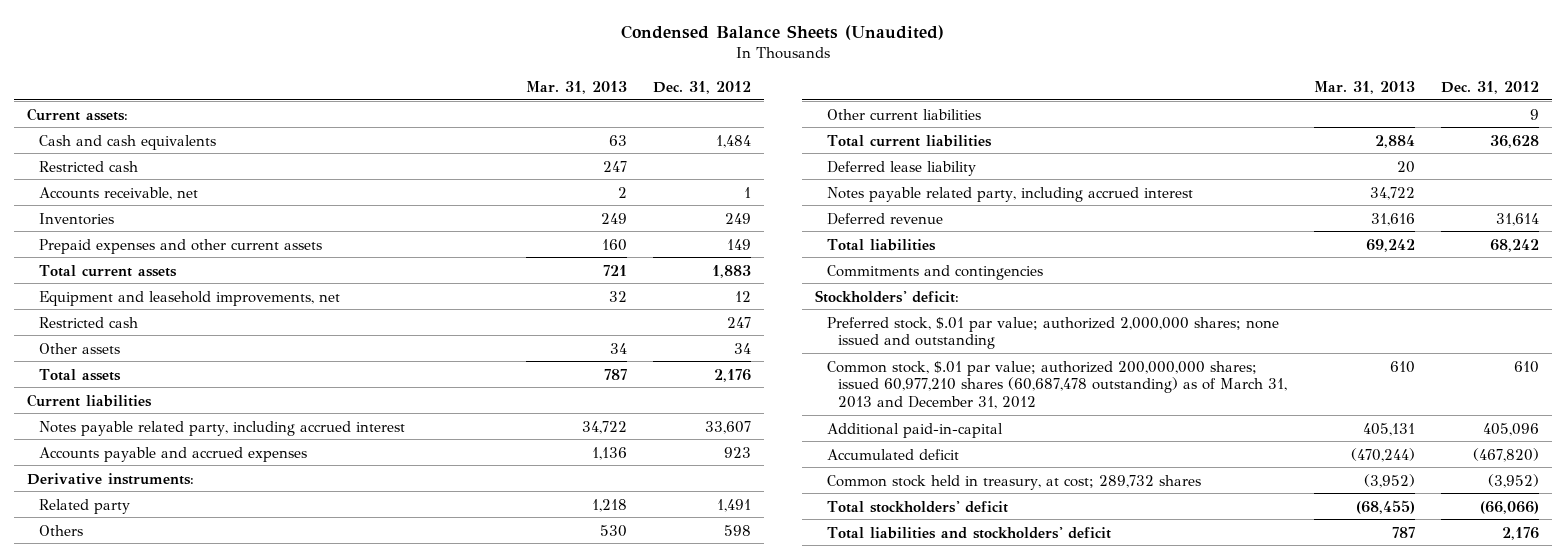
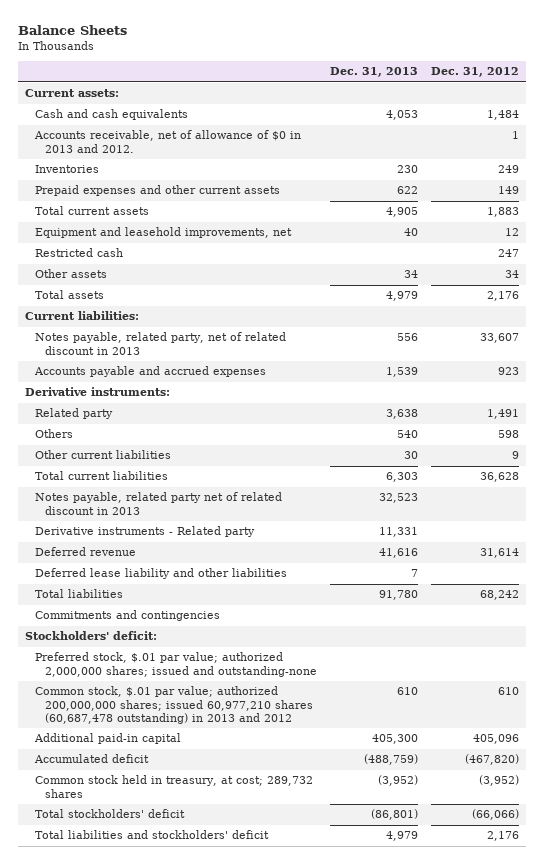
[620,24,944,40] Condensed Balance Sheets (Unaudited) -> [18,25,128,36] Balance Sheets
[525,80,627,94] Mar. 31, 2013 -> none
none -> [329,67,418,78] Dec. 31, 2013
[38,160,138,172] Restricted cash -> none
[38,186,198,200] Accounts receivable, net -> [33,130,301,153] Accounts receivable, net of allowance of $0 in 2013 and 2012.
[27,393,153,407] Current liabilities -> [24,311,139,321] Current liabilities:
[38,420,405,436] Notes payable related party, including accrued interest -> [34,332,286,355] Notes payable, related party, net of related discount in 2013
[826,160,976,176] Deferred lease liability -> none
[826,186,1193,202] Notes payable related party, including accrued interest -> [34,492,282,515] Notes payable, related party net of related discount in 2013
none -> [34,526,255,538] Derivative instruments - Related party
none -> [34,568,287,580] Deferred lease liability and other liabilities
[826,316,1279,350] Preferred stock, $.01 par value; authorized 2,000,000 shares; none issued and outstanding -> [34,652,317,677] Preferred stock, $.01 par value; authorized 2,000,000 shares; issued and outstanding-none
[826,360,1288,410] Common stock, $.01 par value; authorized 200,000,000 shares; issued 60,977,210 shares (60,687,478 outstanding) as of March 31, 2013 and December 31, 2012 -> [34,686,313,724] Common stock, $.01 par value; authorized 200,000,000 shares; issued 60,977,210 shares (60,687,478 outstanding) in 2013 and 2012
[826,422,1003,438] Additional paid-in-capital -> [33,733,181,745] Additional paid-in capital

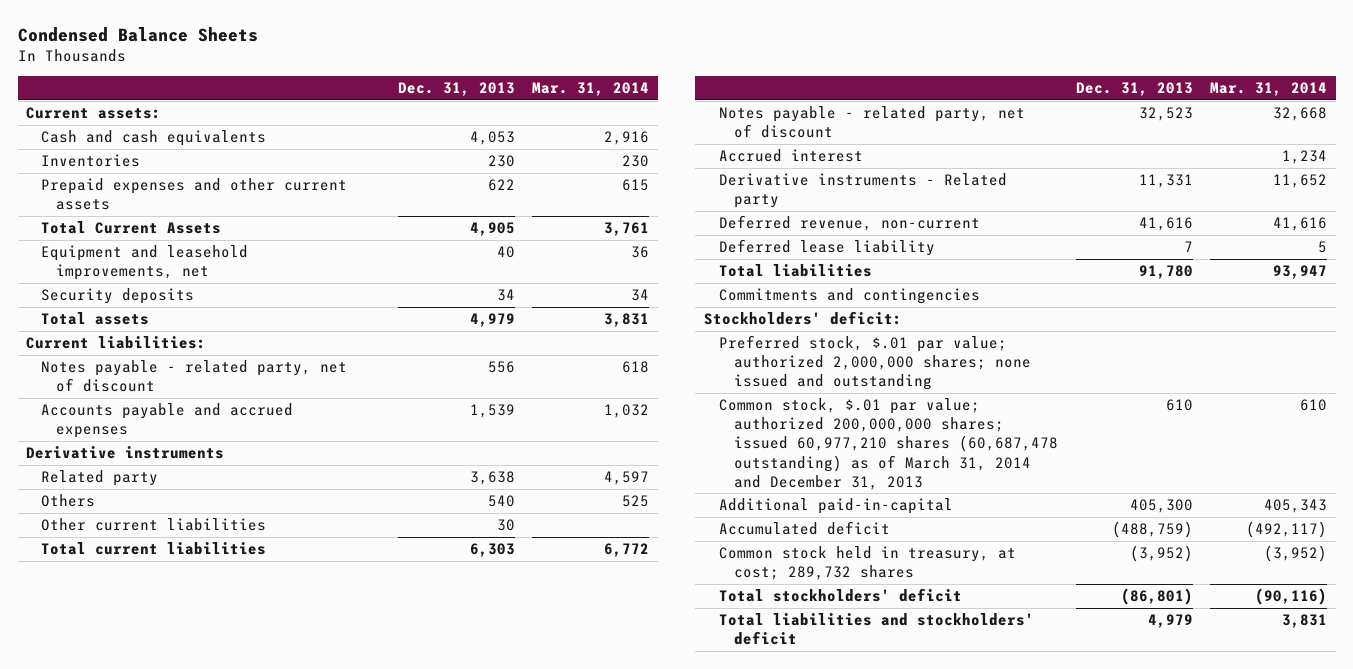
[18,25,128,36] Balance Sheets -> [17,26,258,42] Condensed Balance Sheets
[431,67,520,78] Dec. 31, 2012 -> none
none -> [532,82,650,97] Mar. 31, 2014
[33,130,301,153] Accounts receivable, net of allowance of $0 in 2013 and 2012. -> none
[34,206,149,216] Total current assets -> [41,221,222,235] Total Current Assets
[34,248,123,258] Restricted cash -> none
[34,269,107,279] Other assets -> none
none -> [41,288,195,305] Security deposits
[34,332,286,355] Notes payable, related party, net of related discount in 2013 -> [41,360,348,393] Notes payable - related party, net of discount
[24,387,170,397] Derivative instruments: -> [26,446,225,460] Derivative instruments
[34,492,282,515] Notes payable, related party net of related discount in 2013 -> [719,106,1026,139] Notes payable - related party, net of discount
none -> [719,149,864,163] Accrued interest
[34,547,136,557] Deferred revenue -> [719,215,981,232] Deferred revenue, non-current
[34,568,287,580] Deferred lease liability and other liabilities -> [719,239,936,257] Deferred lease liability
[34,652,317,677] Preferred stock, $.01 par value; authorized 2,000,000 shares; issued and outstanding-none -> [719,335,1032,391] Preferred stock, $.01 par value; authorized 2,000,000 shares; none issued and outstanding
[34,686,313,724] Common stock, $.01 par value; authorized 200,000,000 shares; issued 60,977,210 shares (60,687,478 outstanding) in 2013 and 2012 -> [719,398,1059,490] Common stock, $.01 par value; authorized 200,000,000 shares; issued 60,977,210 shares (60,687,478 outstanding) as of March 31, 2014 and December 31, 2013
[33,733,181,745] Additional paid-in capital -> [719,498,954,515] Additional paid-in-capital

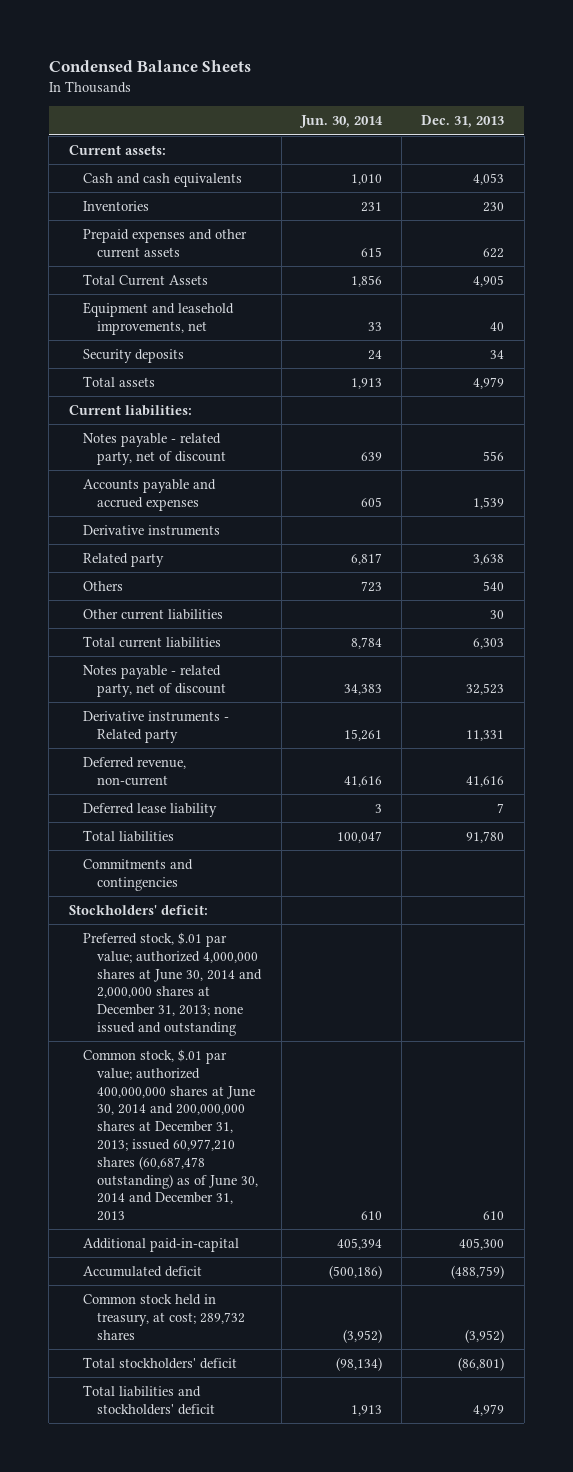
[532,82,650,97] Mar. 31, 2014 -> none
none -> [298,115,383,129] Jun. 30, 2014
[719,149,864,163] Accrued interest -> none
[719,335,1032,391] Preferred stock, $.01 par value; authorized 2,000,000 shares; none issued and outstanding -> [82,931,263,1036] Preferred stock, $.01 par value; authorized 4,000,000 shares at June 30, 2014 and 2,000,000 shares at December 31, 2013; none issued and outstanding
[719,398,1059,490] Common stock, $.01 par value; authorized 200,000,000 shares; issued 60,977,210 shares (60,687,478 outstanding) as of March 31, 2014 and December 31, 2013 -> [82,1048,259,1222] Common stock, $.01 par value; authorized 400,000,000 shares at June 30, 2014 and 200,000,000 shares at December 31, 2013; issued 60,977,210 shares (60,687,478 outstanding) as of June 30, 2014 and December 31, 2013

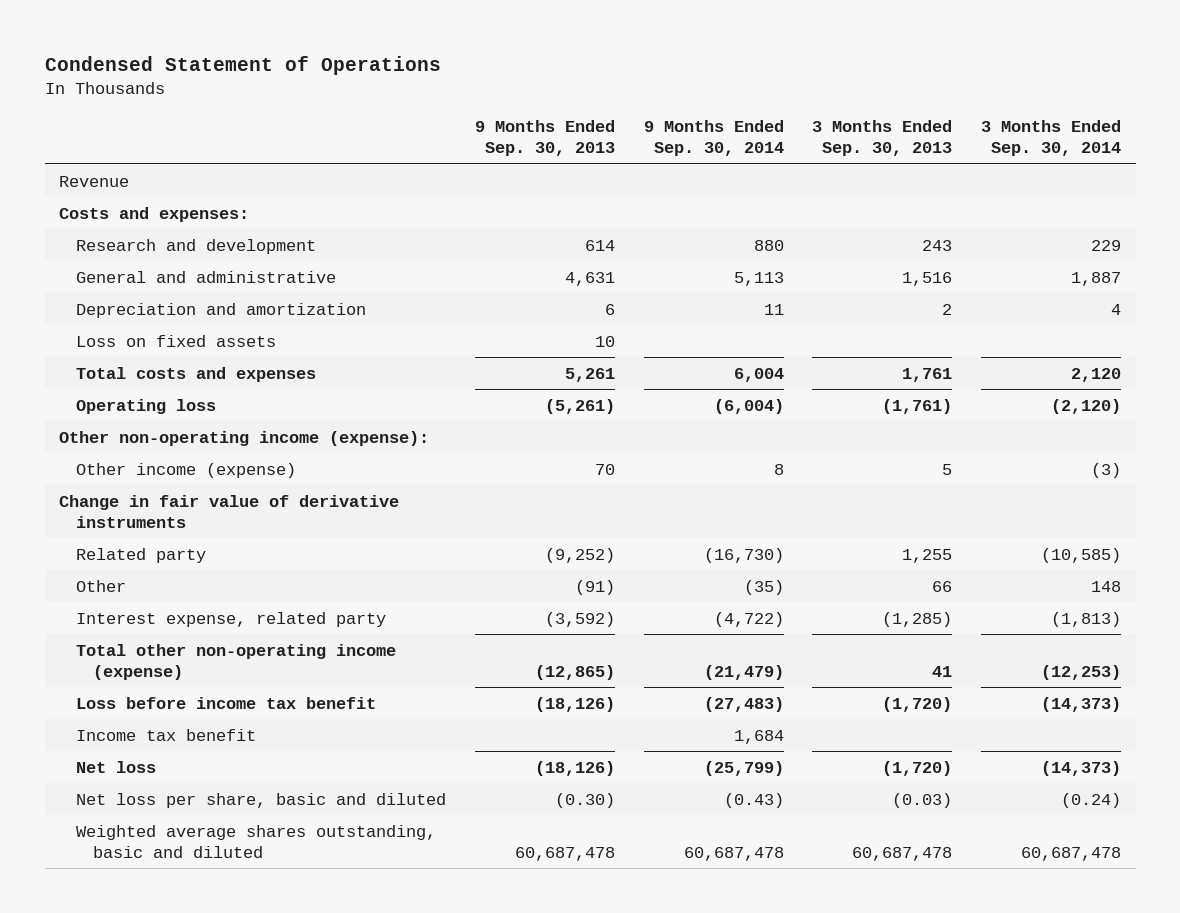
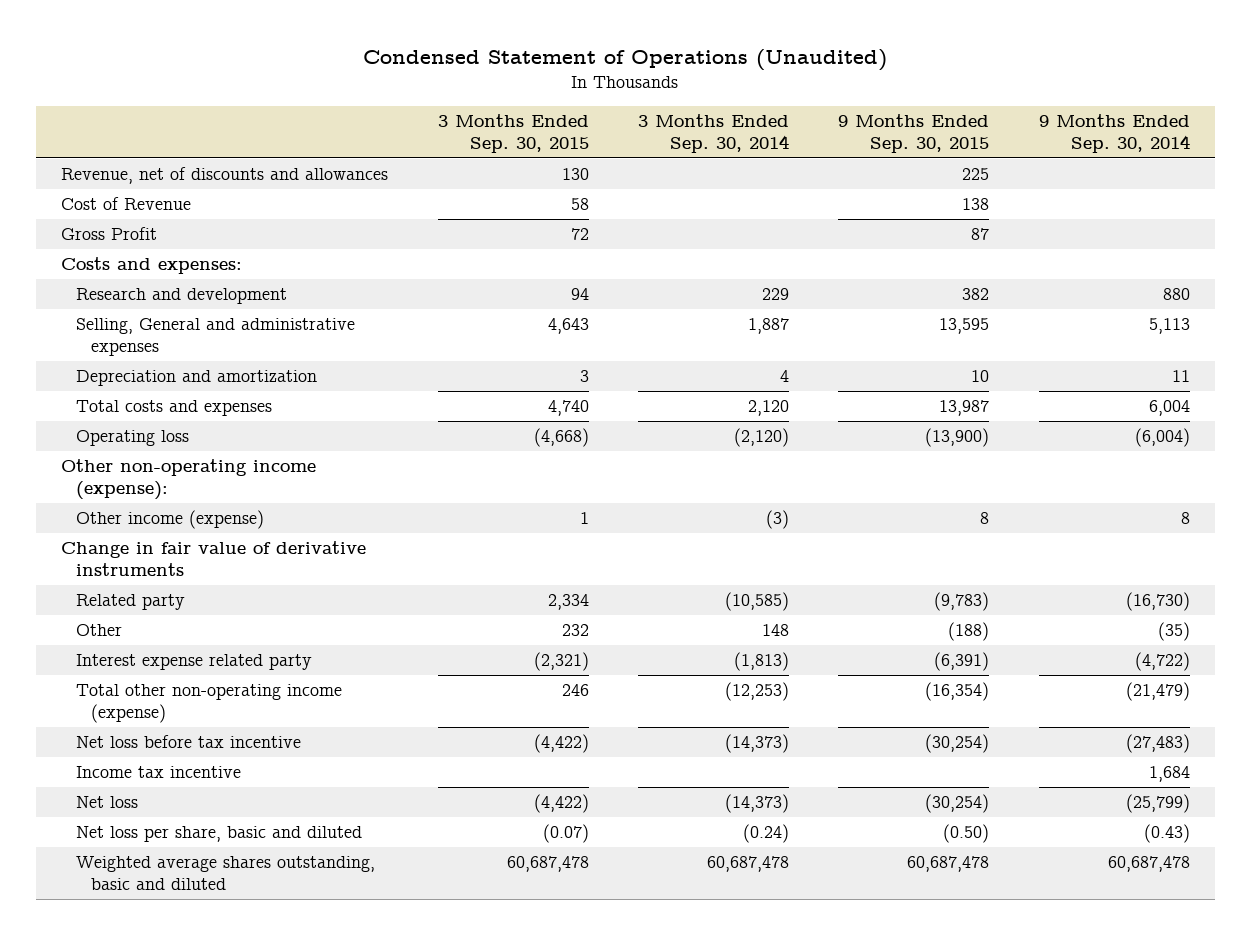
[44,55,441,75] Condensed Statement of Operations -> [363,48,888,71] Condensed Statement of Operations (Unaudited)
[474,120,615,157] 9 Months Ended Sep. 30, 2013 -> none
[812,120,953,157] 3 Months Ended Sep. 30, 2013 -> none
none -> [437,113,589,154] 3 Months Ended Sep. 30, 2015
none -> [838,113,990,154] 9 Months Ended Sep. 30, 2015
[59,175,130,187] Revenue -> [61,167,389,185] Revenue, net of discounts and allowances
none -> [61,197,192,211] Cost of Revenue
none -> [61,227,158,241] Gross Profit
[76,270,337,283] General and administrative -> [76,318,356,357] Selling, General and administrative expenses
[76,334,277,347] Loss on fixed assets -> none
[76,611,387,627] Interest expense, related party -> [76,654,313,671] Interest expense related party
[76,696,377,709] Loss before income tax benefit -> [76,735,302,749] Net loss before tax incentive
[76,728,257,741] Income tax benefit -> [76,766,242,779] Income tax incentive

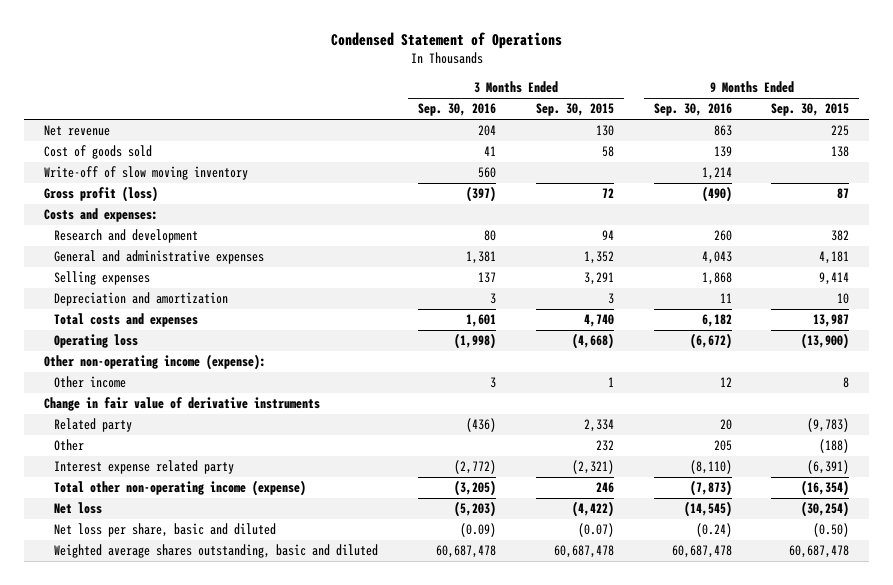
[363,48,888,71] Condensed Statement of Operations (Unaudited) -> [330,32,562,50] Condensed Statement of Operations
[637,113,789,154] 3 Months Ended Sep. 30, 2014 -> none
[1038,113,1190,154] 9 Months Ended Sep. 30, 2014 -> none
none -> [418,103,497,117] Sep. 30, 2016
none -> [653,103,732,117] Sep. 30, 2016
[61,167,389,185] Revenue, net of discounts and allowances -> [43,125,110,137] Net revenue
[61,197,192,211] Cost of Revenue -> [43,145,152,160] Cost of goods sold
none -> [43,166,248,181] Write-off of slow moving inventory
[61,227,158,241] Gross Profit -> [43,186,158,203] Gross profit (loss)
[76,318,356,357] Selling, General and administrative expenses -> [54,250,265,265] General and administrative expenses
[547,318,589,335] 4,643 -> [583,251,614,265] 1,352
[939,318,990,335] 13,595 -> [819,251,850,265] 4,181
none -> [54,271,151,286] Selling expenses
[76,510,265,530] Other income (expense) -> [54,376,127,389] Other income
[76,735,302,749] Net loss before tax incentive -> none
[76,766,242,779] Income tax incentive -> none

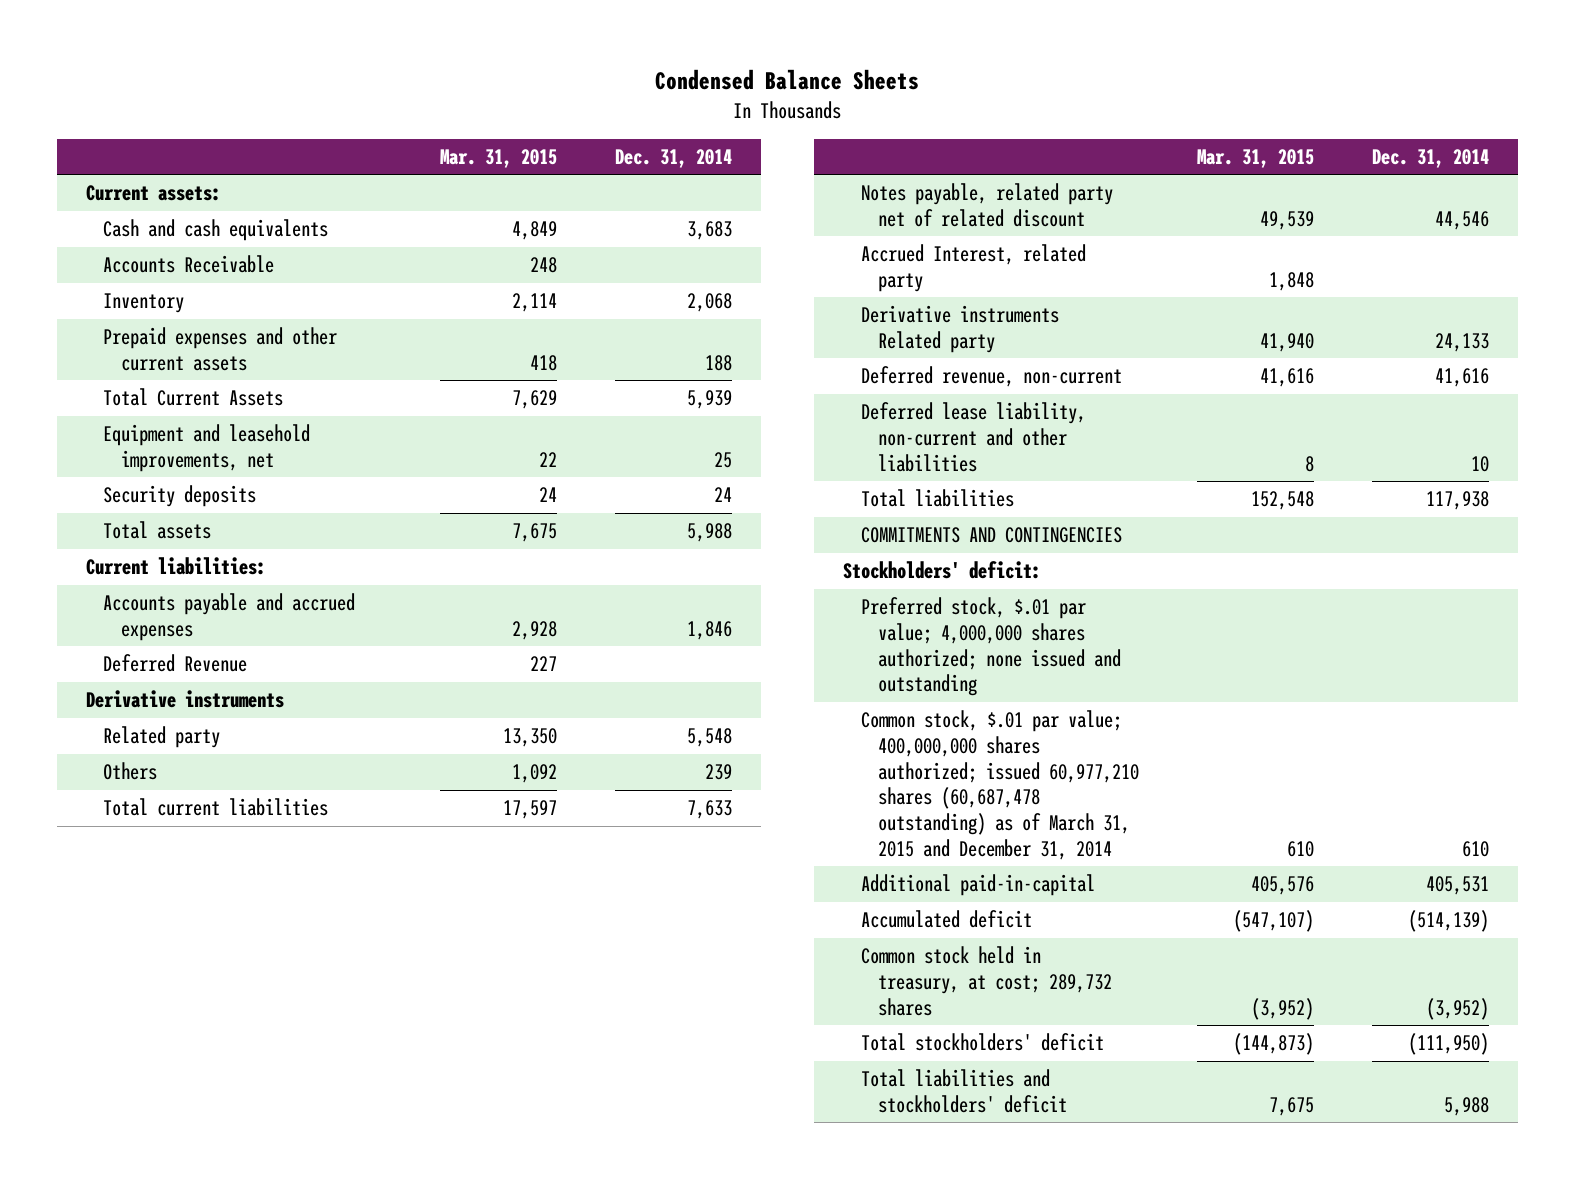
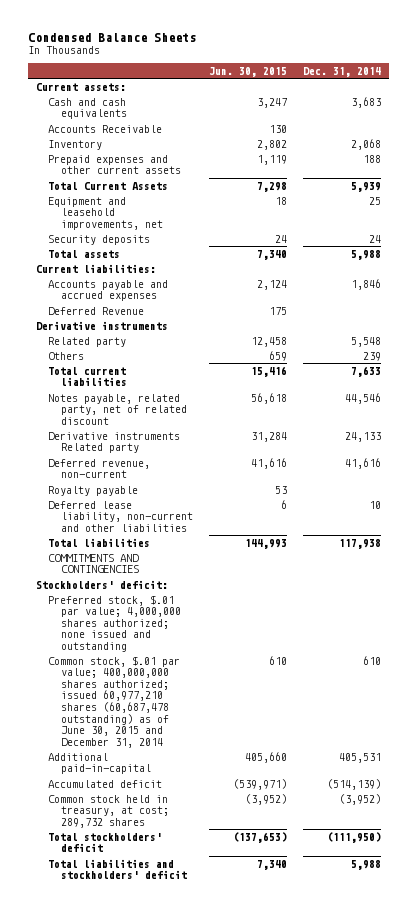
[440,148,558,168] Mar. 31, 2015 -> none
none -> [209,66,288,77] Jun. 30, 2015
[860,244,1086,292] Accrued Interest, related party -> none
[860,183,1113,227] Notes payable, related party net of related discount -> [48,393,188,425] Notes payable, related party, net of related discount
none -> [48,485,139,496] Royalty payable
[860,710,1140,860] Common stock, $.01 par value; 400,000,000 shares authorized; issued 60,977,210 shares (60,687,478 outstanding) as of March 31, 2015 and December 31, 2014 -> [48,655,181,748] Common stock, $.01 par value; 400,000,000 shares authorized; issued 60,977,210 shares (60,687,478 outstanding) as of June 30, 2015 and December 31, 2014

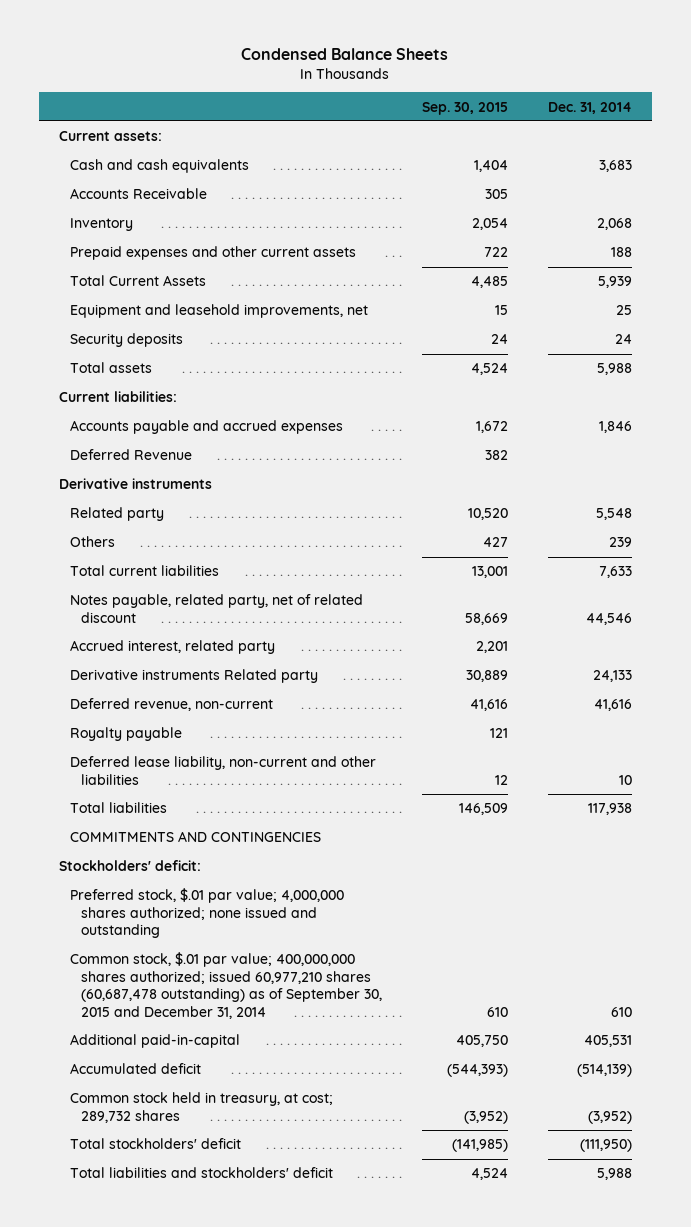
[209,66,288,77] Jun. 30, 2015 -> none
none -> [422,101,509,115] Sep. 30, 2015
none -> [69,640,275,655] Accrued interest, related party
[48,655,181,748] Common stock, $.01 par value; 400,000,000 shares authorized; issued 60,977,210 shares (60,687,478 outstanding) as of June 30, 2015 and December 31, 2014 -> [69,952,383,1019] Common stock, $.01 par value; 400,000,000 shares authorized; issued 60,977,210 shares (60,687,478 outstanding) as of September 30, 2015 and December 31, 2014

